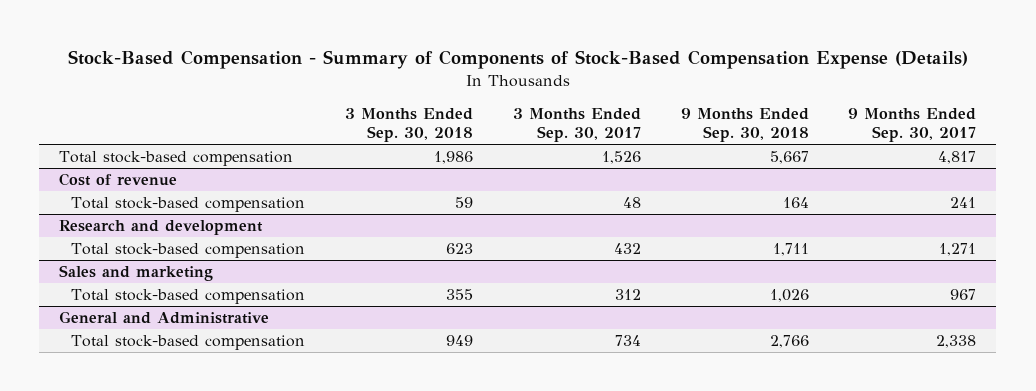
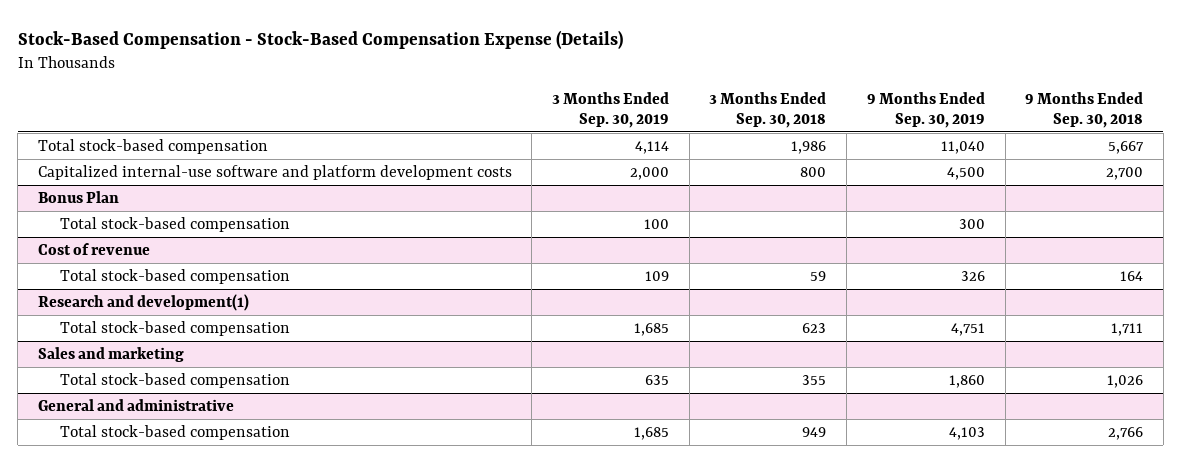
[67,50,968,70] Stock-Based Compensation - Summary of Components of Stock-Based Compensation Expense (Details) -> [17,29,623,49] Stock-Based Compensation - Stock-Based Compensation Expense (Details)
[512,108,641,143] 3 Months Ended Sep. 30, 2017 -> none
[848,108,977,143] 9 Months Ended Sep. 30, 2017 -> none
none -> [552,91,670,128] 3 Months Ended Sep. 30, 2019
none -> [866,91,985,128] 9 Months Ended Sep. 30, 2019
none -> [37,165,512,181] Capitalized internal-use software and platform development costs
none -> [37,191,119,204] Bonus Plan
none -> [59,217,290,233] Total stock-based compensation
[59,220,264,236] Research and development -> [37,294,249,312] Research and development(1)
[59,311,270,325] General and Administrative -> [37,399,234,412] General and administrative

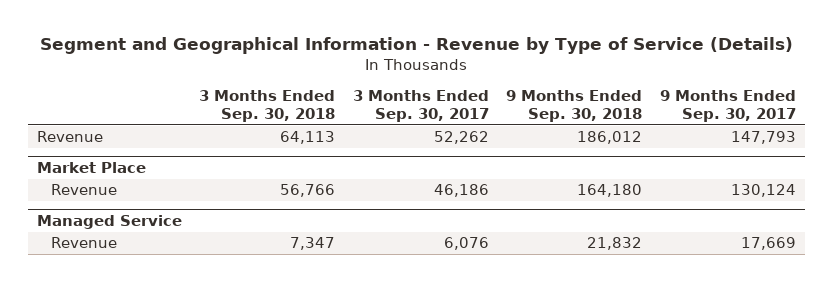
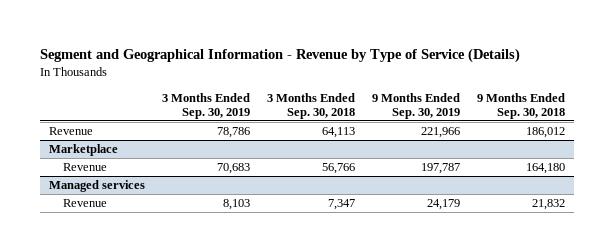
[352,89,489,122] 3 Months Ended Sep. 30, 2017 -> none
[660,89,797,122] 9 Months Ended Sep. 30, 2017 -> none
none -> [161,92,250,119] 3 Months Ended Sep. 30, 2019
none -> [372,92,461,119] 9 Months Ended Sep. 30, 2019
[36,162,146,174] Market Place -> [48,143,118,156] Marketplace
[36,215,182,230] Managed Service -> [48,179,145,192] Managed services

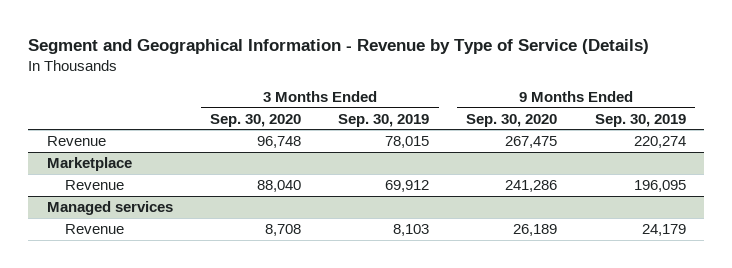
[267,92,356,119] 3 Months Ended Sep. 30, 2018 -> none
[477,92,566,119] 9 Months Ended Sep. 30, 2018 -> none
none -> [210,113,302,127] Sep. 30, 2020
none -> [466,113,558,127] Sep. 30, 2020
[216,126,250,138] 78,786 -> [385,135,430,148] 78,015
[421,126,461,138] 221,966 -> [633,135,686,148] 220,274
[216,162,250,174] 70,683 -> [385,179,430,192] 69,912
[421,162,461,174] 197,787 -> [633,179,686,192] 196,095

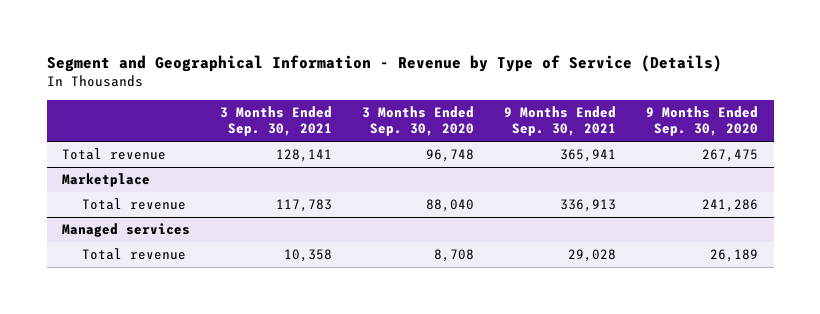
[338,113,430,127] Sep. 30, 2019 -> none
[594,113,686,127] Sep. 30, 2019 -> none
none -> [220,106,333,137] 3 Months Ended Sep. 30, 2021
none -> [504,106,617,137] 9 Months Ended Sep. 30, 2021
[46,135,106,146] Revenue -> [61,148,166,161] Total revenue
[65,179,125,190] Revenue -> [82,198,187,211] Total revenue
[65,223,125,234] Revenue -> [82,248,187,261] Total revenue

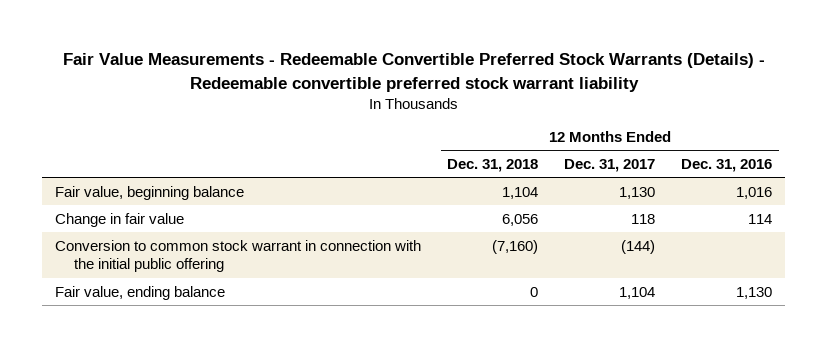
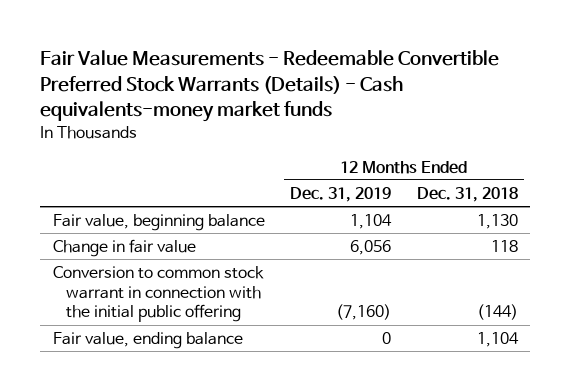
[62,53,765,92] Fair Value Measurements - Redeemable Convertible Preferred Stock Warrants (Details) - Redeemable convertible preferred stock warrant liability -> [40,50,500,122] Fair Value Measurements - Redeemable Convertible Preferred Stock Warrants (Details) - Cash equivalents-money market funds
[564,159,656,173] Dec. 31, 2017 -> none
[681,159,773,173] Dec. 31, 2016 -> none
none -> [290,186,392,202] Dec. 31, 2019
[502,186,539,199] 1,104 -> [476,213,518,229] 1,130
[502,213,539,226] 6,056 -> [490,239,518,252] 118
[492,239,539,254] (7,160) -> [476,304,518,321] (144)
[530,286,539,297] 0 -> [476,331,519,347] 1,104

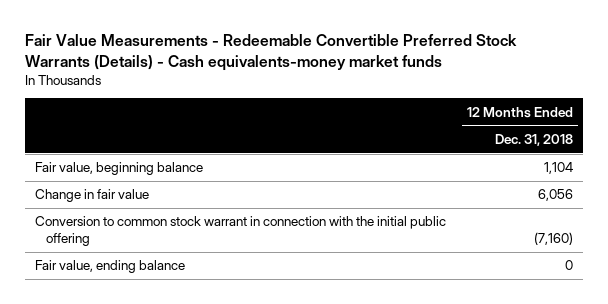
[290,186,392,202] Dec. 31, 2019 -> none
[476,213,518,229] 1,130 -> [543,162,573,175] 1,104
[490,239,518,252] 118 -> [537,189,573,202] 6,056
[476,304,518,321] (144) -> [533,231,573,245] (7,160)
[476,331,519,347] 1,104 -> [564,260,573,271] 0

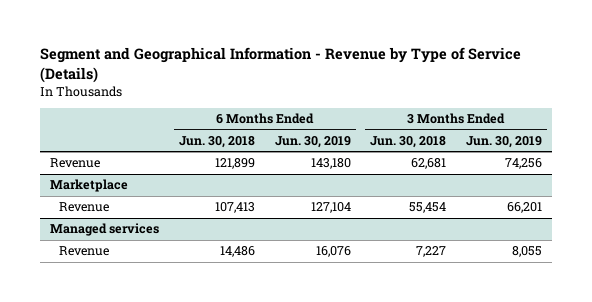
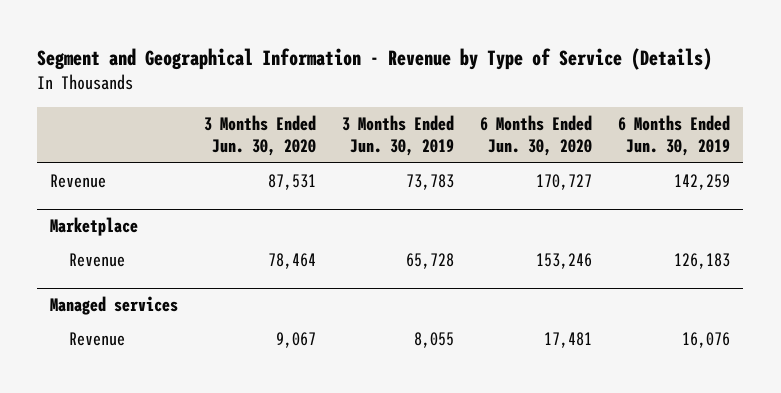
[178,135,255,148] Jun. 30, 2018 -> none
[370,135,447,148] Jun. 30, 2018 -> none
none -> [204,115,317,157] 3 Months Ended Jun. 30, 2020
none -> [480,115,593,157] 6 Months Ended Jun. 30, 2020
[310,158,351,170] 143,180 -> [674,174,731,191] 142,259
[505,158,543,170] 74,256 -> [406,174,455,191] 73,783
[310,202,351,214] 127,104 -> [674,253,731,270] 126,183
[507,202,543,214] 66,201 -> [406,253,455,270] 65,728

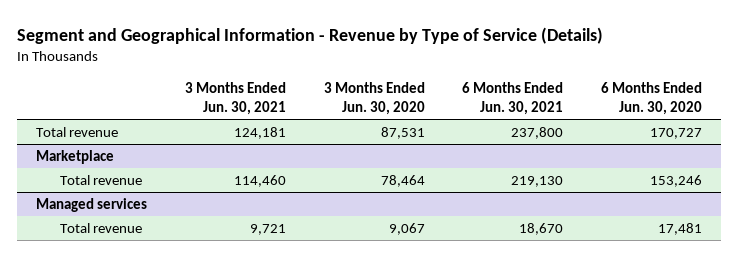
[342,115,455,157] 3 Months Ended Jun. 30, 2019 -> none
[618,115,731,157] 6 Months Ended Jun. 30, 2019 -> none
none -> [184,82,286,116] 3 Months Ended Jun. 30, 2021
none -> [462,82,564,116] 6 Months Ended Jun. 30, 2021
[50,174,107,189] Revenue -> [36,127,119,138] Total revenue
[68,253,125,268] Revenue -> [60,175,143,186] Total revenue
[68,332,125,347] Revenue -> [60,223,143,234] Total revenue

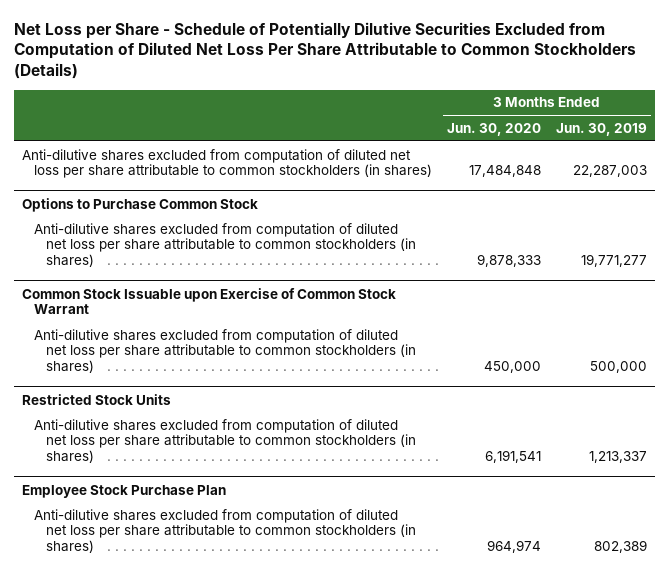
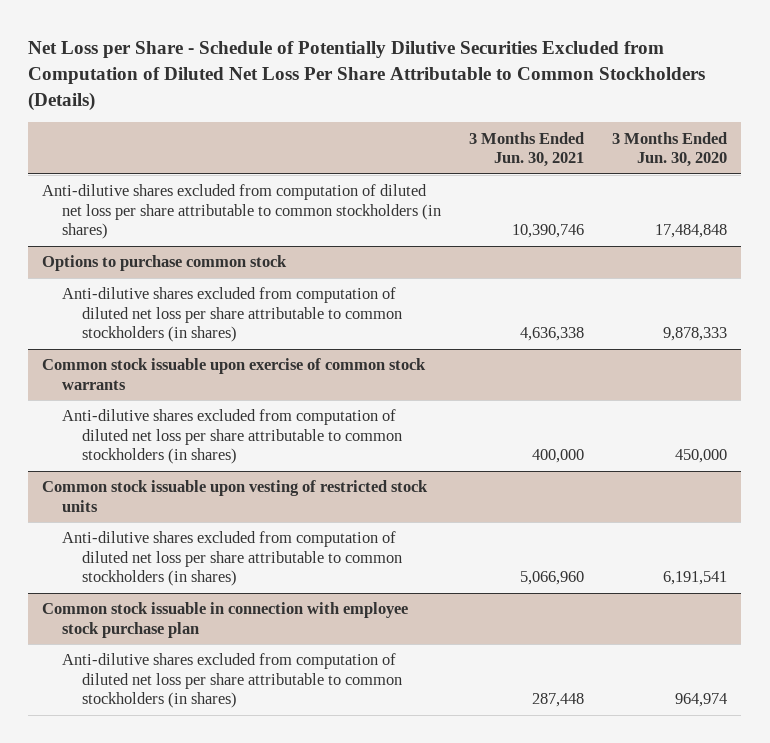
[556,122,648,136] Jun. 30, 2019 -> none
none -> [469,131,585,168] 3 Months Ended Jun. 30, 2021
[21,197,258,212] Options to Purchase Common Stock -> [42,255,288,272] Options to purchase common stock
[21,287,396,315] Common Stock Issuable upon Exercise of Common Stock Warrant -> [42,358,427,390] Common stock issuable upon exercise of common stock warrants
[21,393,171,405] Restricted Stock Units -> [42,480,429,512] Common stock issuable upon vesting of restricted stock units
[21,484,226,498] Employee Stock Purchase Plan -> [42,602,409,638] Common stock issuable in connection with employee stock purchase plan

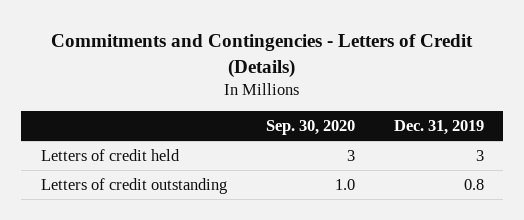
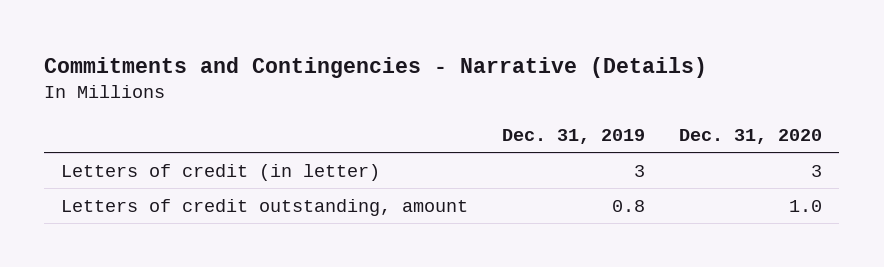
[51,33,474,78] Commitments and Contingencies - Letters of Credit (Details) -> [44,57,708,79] Commitments and Contingencies - Narrative (Details)
[265,120,355,136] Sep. 30, 2020 -> none
none -> [679,128,823,144] Dec. 31, 2020
[40,148,180,161] Letters of credit held -> [61,163,381,181] Letters of credit (in letter)
[40,177,227,194] Letters of credit outstanding -> [61,198,469,216] Letters of credit outstanding, amount

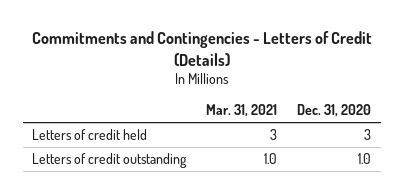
[44,57,708,79] Commitments and Contingencies - Narrative (Details) -> [31,31,372,66] Commitments and Contingencies - Letters of Credit (Details)
[502,128,646,144] Dec. 31, 2019 -> none
none -> [206,104,278,118] Mar. 31, 2021
[61,163,381,181] Letters of credit (in letter) -> [32,129,148,141] Letters of credit held
[61,198,469,216] Letters of credit outstanding, amount -> [32,153,188,169] Letters of credit outstanding

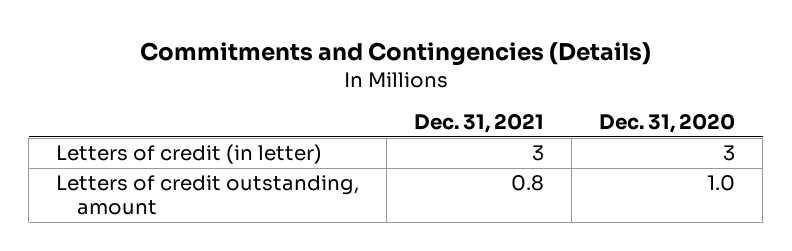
[31,31,372,66] Commitments and Contingencies - Letters of Credit (Details) -> [139,41,651,66] Commitments and Contingencies (Details)
[206,104,278,118] Mar. 31, 2021 -> none
none -> [414,113,545,134] Dec. 31, 2021
[32,129,148,141] Letters of credit held -> [56,144,323,165] Letters of credit (in letter)
[32,153,188,169] Letters of credit outstanding -> [56,175,360,215] Letters of credit outstanding, amount

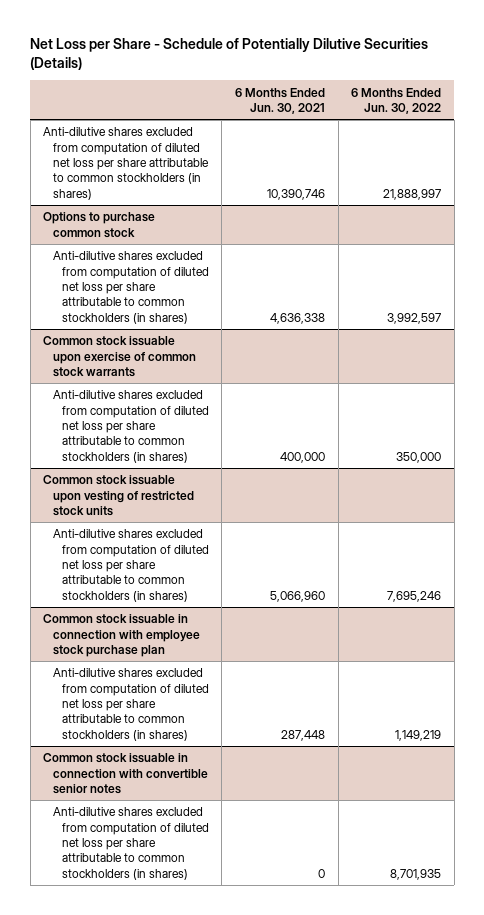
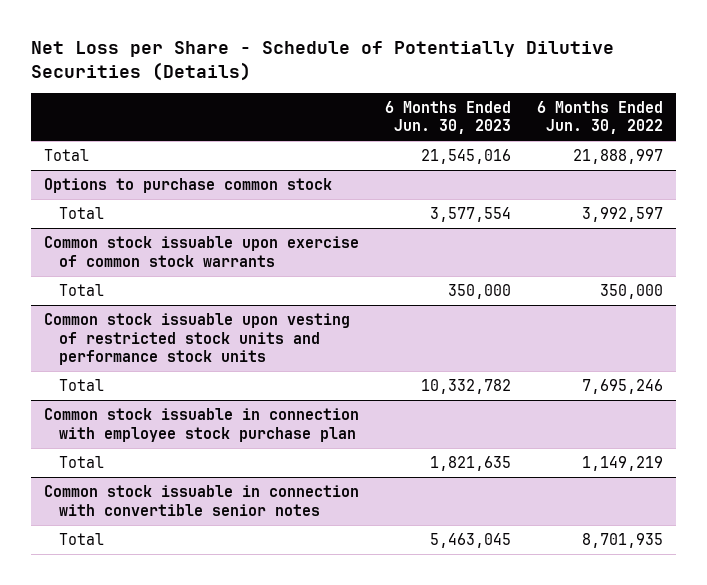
[235,87,326,114] 6 Months Ended Jun. 30, 2021 -> none
none -> [384,100,511,135] 6 Months Ended Jun. 30, 2023
[43,127,209,200] Anti-dilutive shares excluded from computation of diluted net loss per share attributable to common stockholders (in shares) -> [43,148,89,161] Total
[52,251,209,324] Anti-dilutive shares excluded from computation of diluted net loss per share attributable to common stockholders (in shares) -> [59,206,105,219] Total
[52,390,209,463] Anti-dilutive shares excluded from computation of diluted net loss per share attributable to common stockholders (in shares) -> [59,283,105,296] Total
[43,475,194,517] Common stock issuable upon vesting of restricted stock units -> [43,312,350,366] Common stock issuable upon vesting of restricted stock units and performance stock units
[52,529,209,602] Anti-dilutive shares excluded from computation of diluted net loss per share attributable to common stockholders (in shares) -> [59,378,105,391] Total
[52,668,209,741] Anti-dilutive shares excluded from computation of diluted net loss per share attributable to common stockholders (in shares) -> [59,455,105,468] Total
[52,807,209,880] Anti-dilutive shares excluded from computation of diluted net loss per share attributable to common stockholders (in shares) -> [59,532,105,545] Total

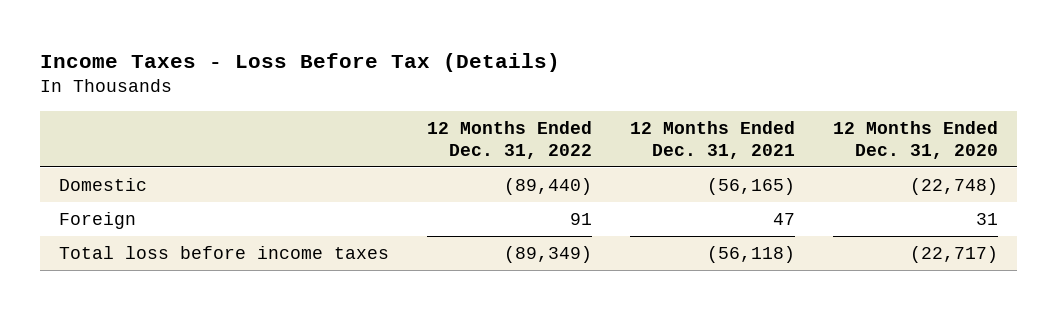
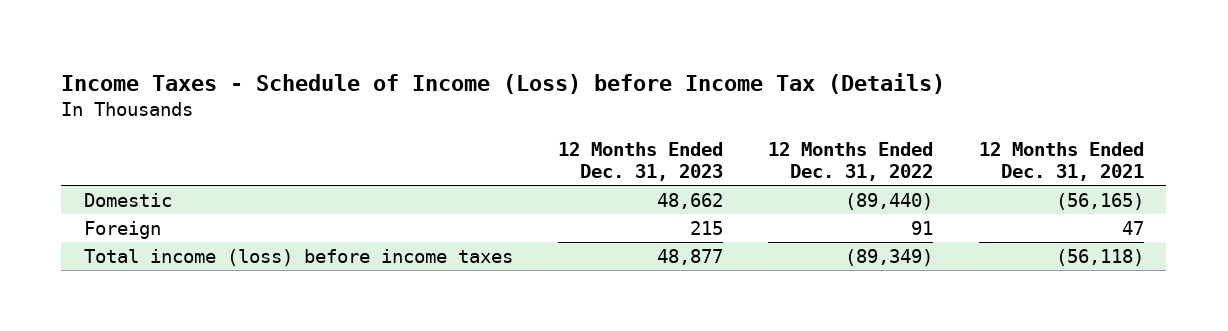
[39,52,560,72] Income Taxes - Loss Before Tax (Details) -> [61,72,946,94] Income Taxes - Schedule of Income (Loss) before Income Tax (Details)
[832,120,998,159] 12 Months Ended Dec. 31, 2020 -> none
none -> [558,141,724,182] 12 Months Ended Dec. 31, 2023
[58,245,389,259] Total loss before income taxes -> [83,248,513,266] Total income (loss) before income taxes

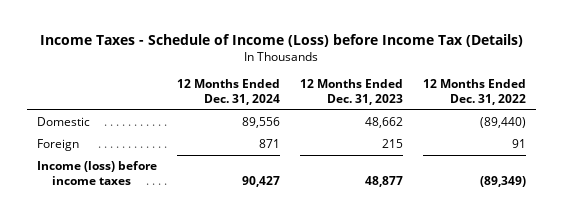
[978,141,1144,182] 12 Months Ended Dec. 31, 2021 -> none
none -> [176,79,280,105] 12 Months Ended Dec. 31, 2024
[83,248,513,266] Total income (loss) before income taxes -> [36,161,157,185] Income (loss) before income taxes

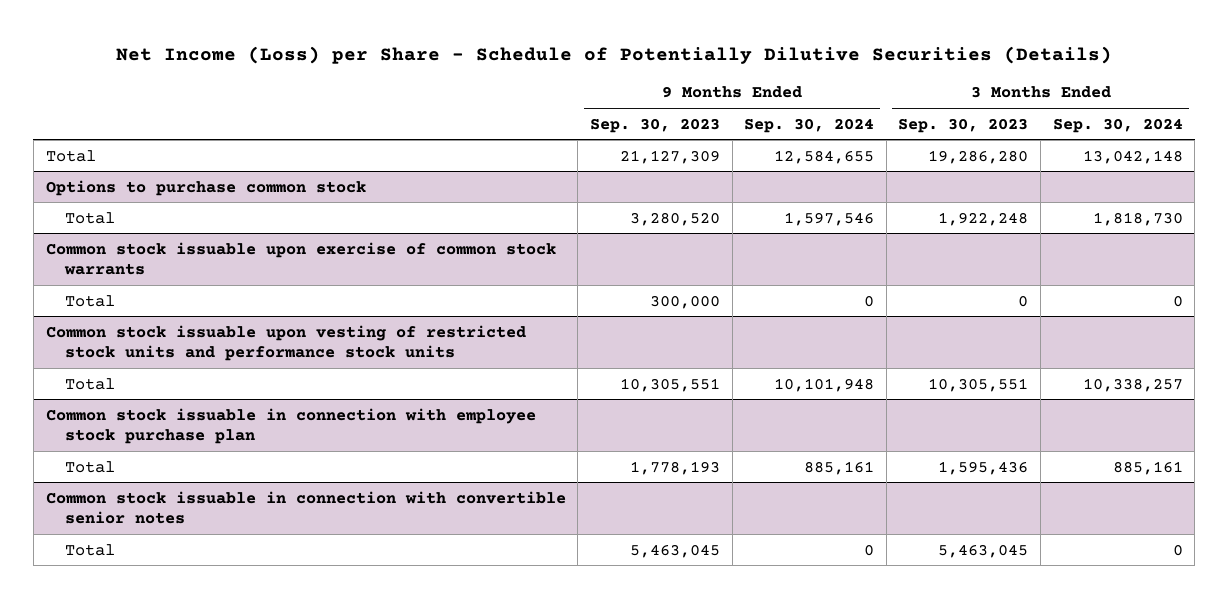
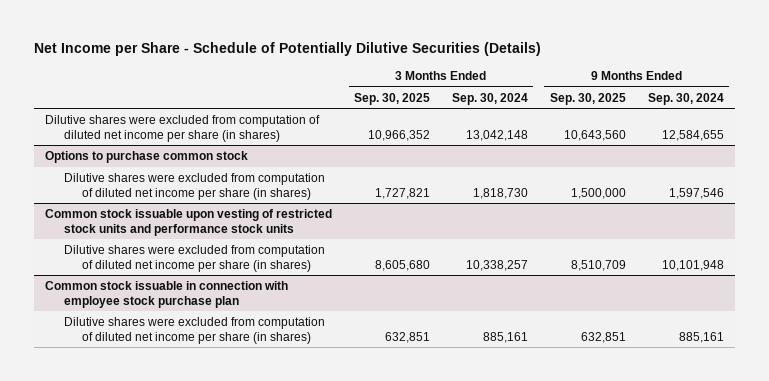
[116,45,1113,64] Net Income (Loss) per Share - Schedule of Potentially Dilutive Securities (Details) -> [34,41,542,56] Net Income per Share - Schedule of Potentially Dilutive Securities (Details)
[589,117,720,133] Sep. 30, 2023 -> none
[898,117,1029,133] Sep. 30, 2023 -> none
none -> [354,92,431,105] Sep. 30, 2025
none -> [549,92,626,105] Sep. 30, 2025
[45,149,96,162] Total -> [45,114,321,142] Dilutive shares were excluded from computation of diluted net income per share (in shares)
[45,241,556,276] Common stock issuable upon exercise of common stock warrants -> none
[64,294,115,307] Total -> none
[64,211,115,224] Total -> [63,172,325,200] Dilutive shares were excluded from computation of diluted net income per share (in shares)
[64,377,115,390] Total -> [63,244,325,272] Dilutive shares were excluded from computation of diluted net income per share (in shares)
[45,490,566,525] Common stock issuable in connection with convertible senior notes -> none
[64,543,115,556] Total -> none
[64,460,115,473] Total -> [63,316,325,344] Dilutive shares were excluded from computation of diluted net income per share (in shares)

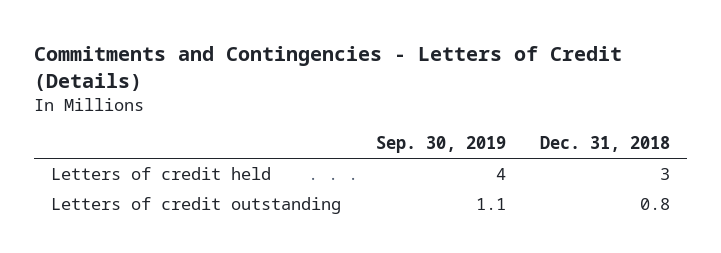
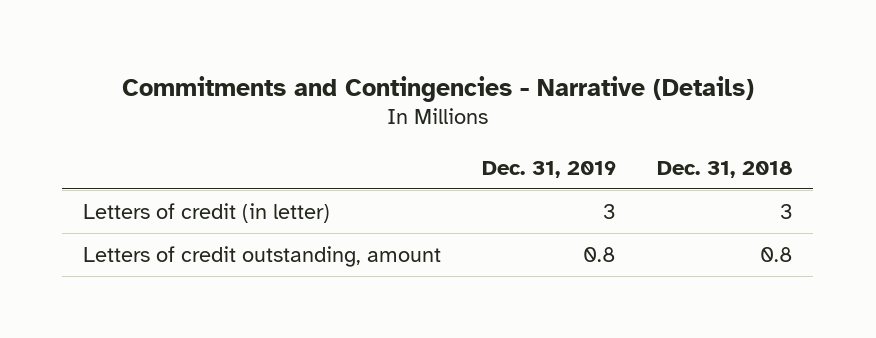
[34,45,623,91] Commitments and Contingencies - Letters of Credit (Details) -> [121,75,754,102] Commitments and Contingencies - Narrative (Details)
[375,136,506,154] Sep. 30, 2019 -> none
none -> [481,160,616,178] Dec. 31, 2019
[51,167,272,181] Letters of credit held -> [82,202,330,223] Letters of credit (in letter)
[51,197,342,215] Letters of credit outstanding -> [82,245,441,267] Letters of credit outstanding, amount

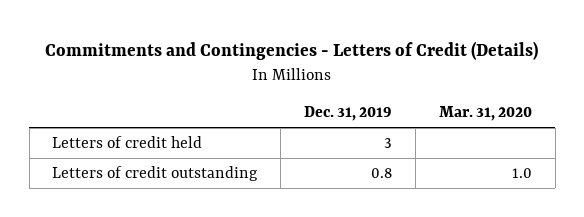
[121,75,754,102] Commitments and Contingencies - Narrative (Details) -> [45,41,539,61] Commitments and Contingencies - Letters of Credit (Details)
[656,160,793,178] Dec. 31, 2018 -> none
none -> [438,106,532,122] Mar. 31, 2020
[82,202,330,223] Letters of credit (in letter) -> [52,136,203,149] Letters of credit held
[82,245,441,267] Letters of credit outstanding, amount -> [52,166,259,182] Letters of credit outstanding

